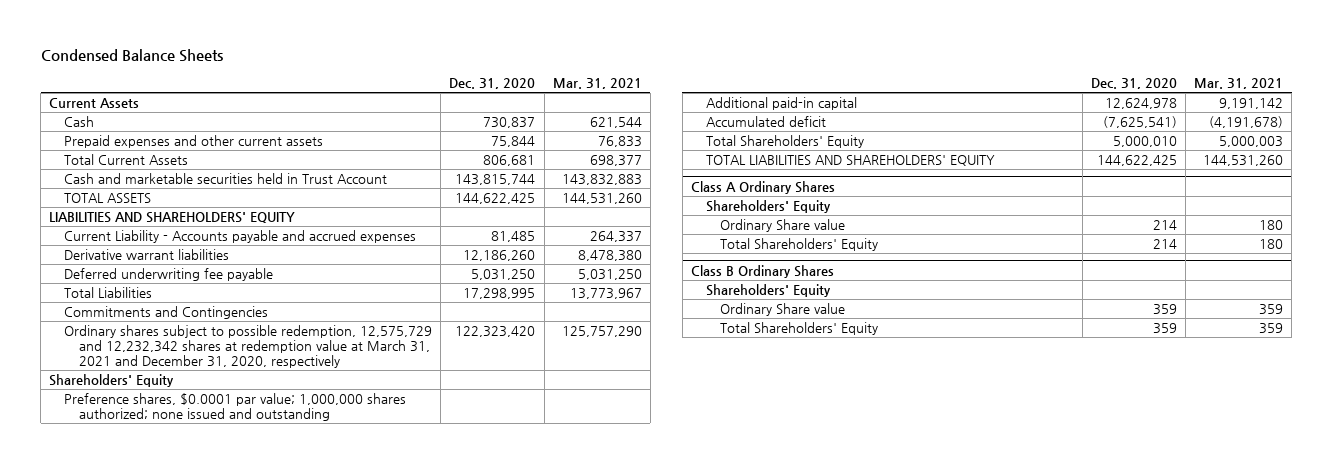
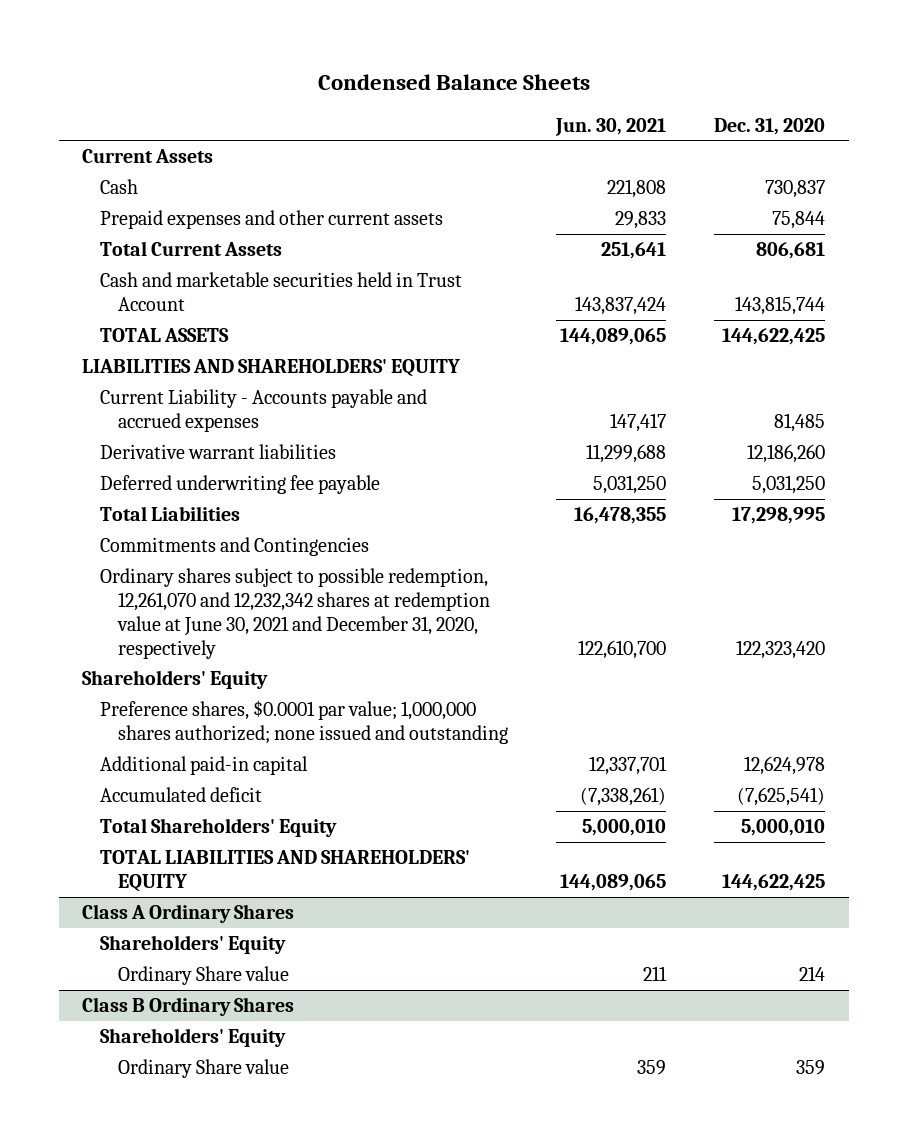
[552,78,642,90] Mar. 31, 2021 -> none
none -> [554,117,666,136] Jun. 30, 2021
[64,324,433,369] Ordinary shares subject to possible redemption, 12,575,729 and 12,232,342 shares at redemption value at March 31, 2021 and December 31, 2020, respectively -> [100,568,491,659] Ordinary shares subject to possible redemption, 12,261,070 and 12,232,342 shares at redemption value at June 30, 2021 and December 31, 2020, respectively
[720,237,879,251] Total Shareholders' Equity -> none
[720,321,879,335] Total Shareholders' Equity -> none

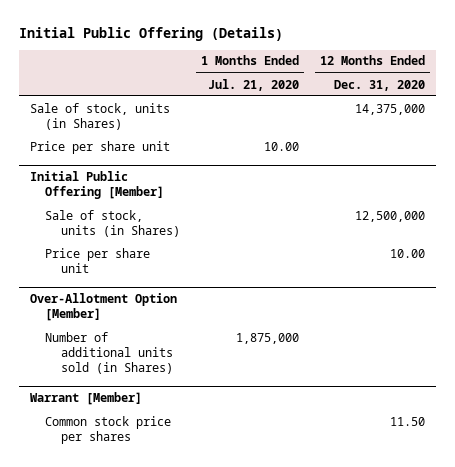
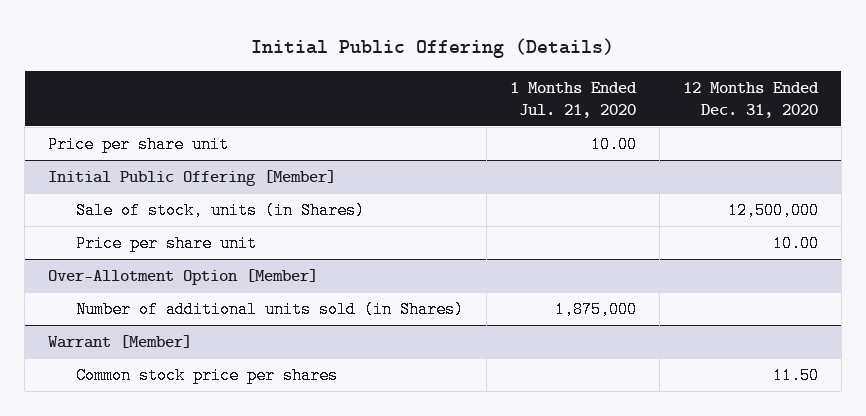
[29,102,170,130] Sale of stock, units (in Shares) -> none

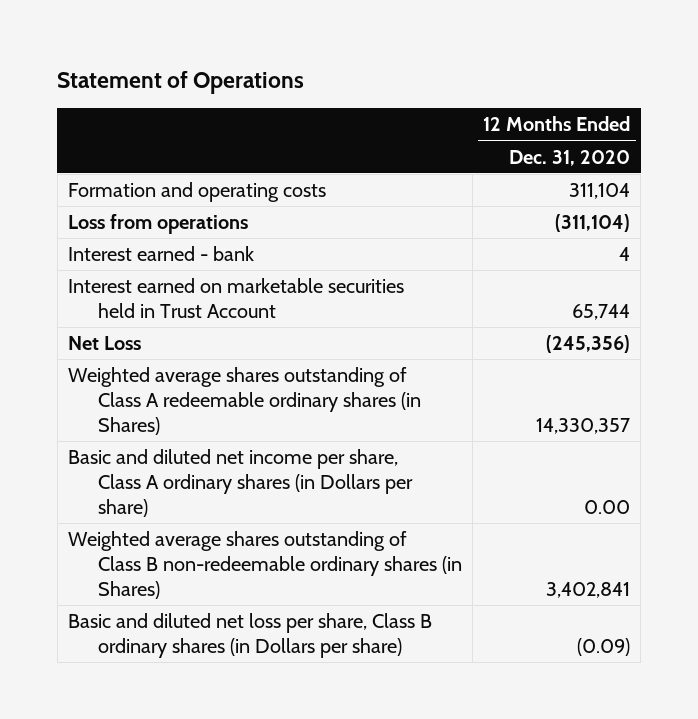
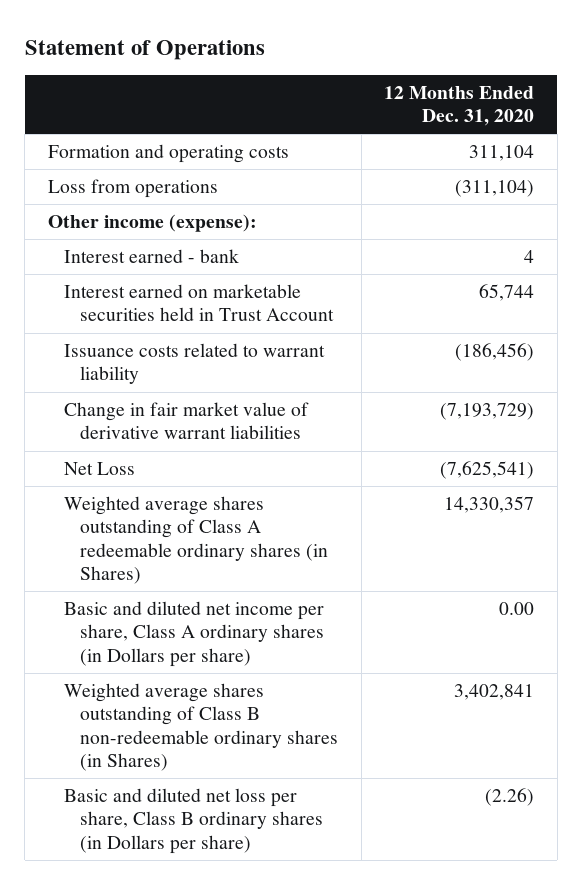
none -> [47,214,257,233] Other income (expense):
none -> [63,343,325,385] Issuance costs related to warrant liability
none -> [63,402,309,440] Change in fair market value of derivative warrant liabilities
[546,335,631,354] (245,356) -> [440,461,535,480] (7,625,541)
[577,638,631,657] (0.09) -> [485,788,535,807] (2.26)

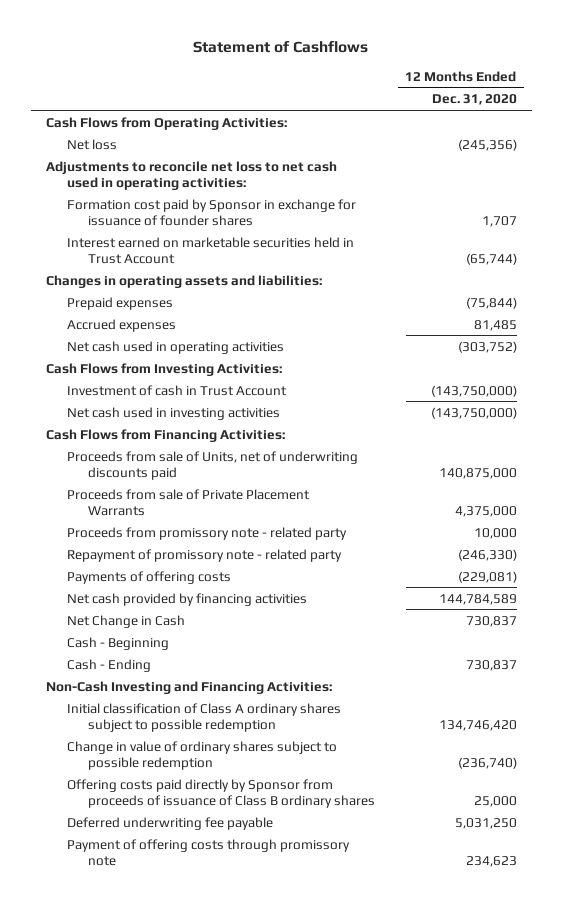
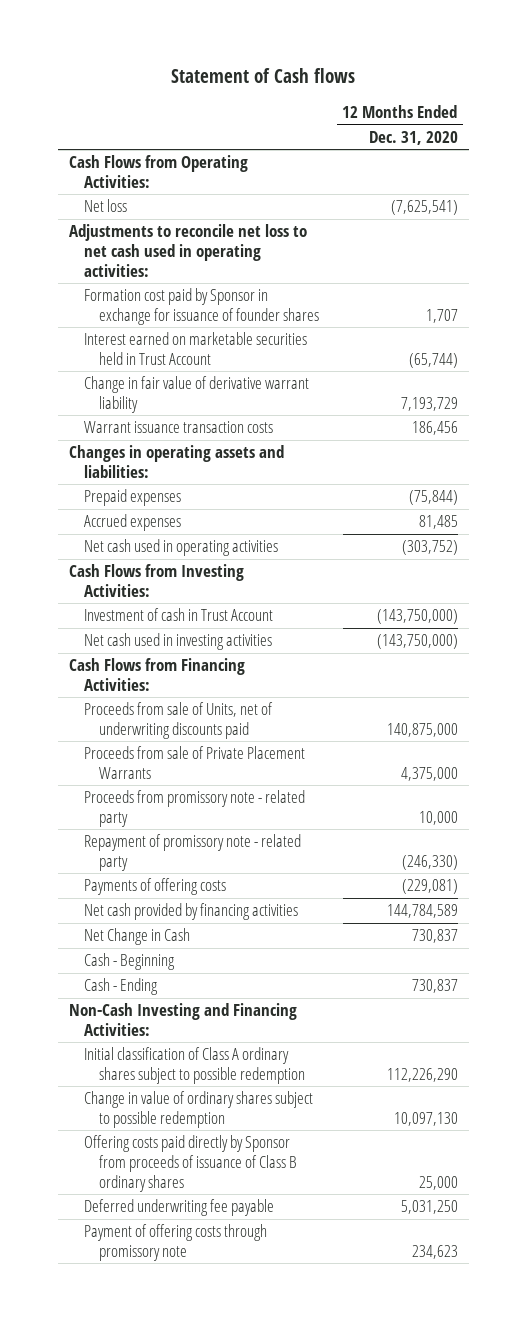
[193,40,369,53] Statement of Cashflows -> [171,68,356,84] Statement of Cash flows
[457,138,517,151] (245,356) -> [390,200,458,216] (7,625,541)
none -> [84,376,310,413] Change in fair value of derivative warrant liability
none -> [84,421,274,434] Warrant issuance transaction costs
[438,719,517,731] 134,746,420 -> [386,1067,458,1082] 112,226,290
[457,756,517,769] (236,740) -> [393,1111,458,1126] 10,097,130

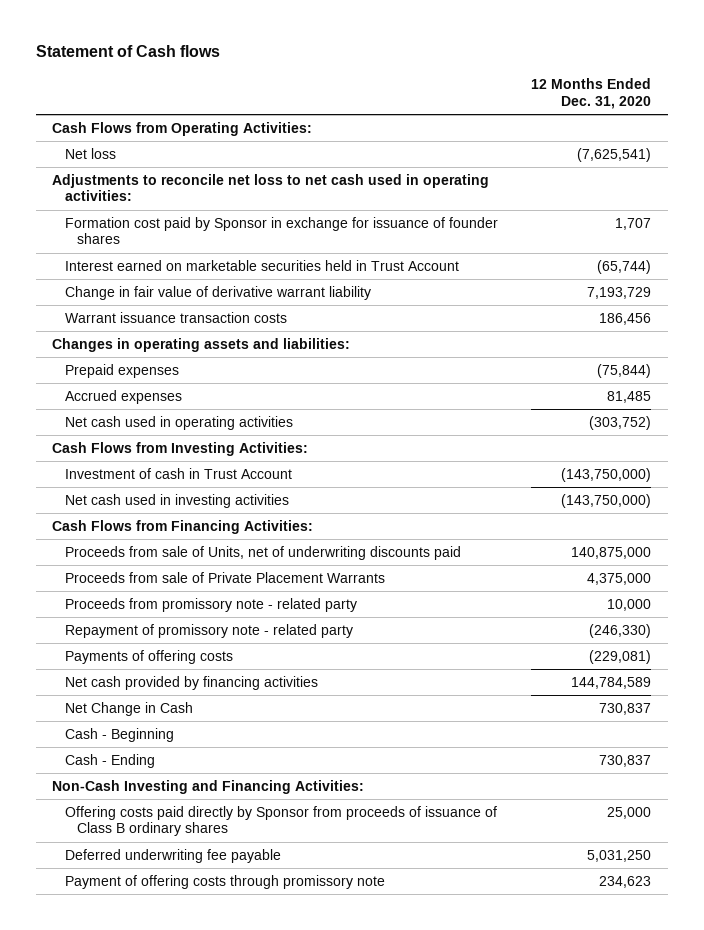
[84,1047,306,1084] Initial classification of Class A ordinary shares subject to possible redemption -> none
[84,1091,314,1128] Change in value of ordinary shares subject to possible redemption -> none

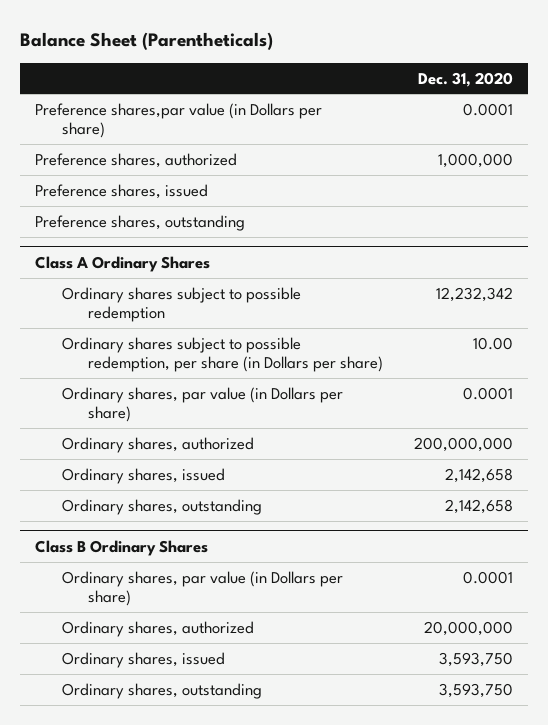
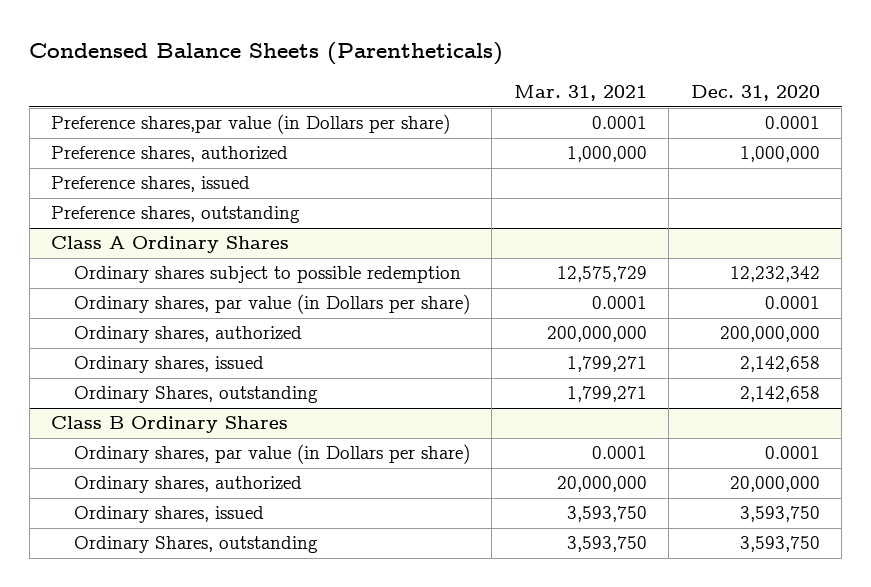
[20,32,274,51] Balance Sheet (Parentheticals) -> [29,42,504,66] Condensed Balance Sheets (Parentheticals)
none -> [513,85,647,102] Mar. 31, 2021
[61,336,384,373] Ordinary shares subject to possible redemption, per share (in Dollars per share) -> none
[61,498,262,515] Ordinary shares, outstanding -> [73,386,318,404] Ordinary Shares, outstanding
[61,682,262,699] Ordinary shares, outstanding -> [73,536,318,554] Ordinary Shares, outstanding

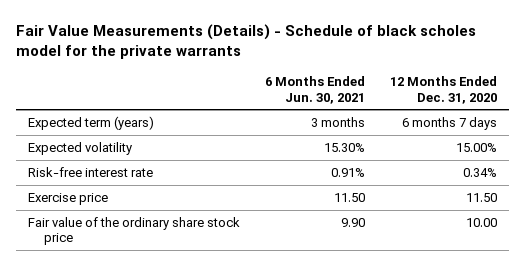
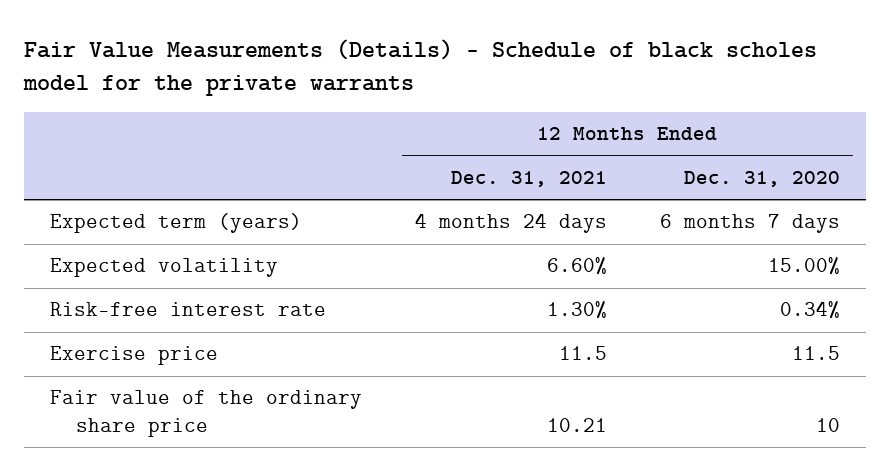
[265,76,366,104] 6 Months Ended Jun. 30, 2021 -> none
none -> [451,170,608,187] Dec. 31, 2021
[466,192,498,202] 11.50 -> [791,346,840,361] 11.5
[28,216,241,246] Fair value of the ordinary share stock price -> [50,390,363,437] Fair value of the ordinary share price
[466,217,498,227] 10.00 -> [815,417,840,432] 10

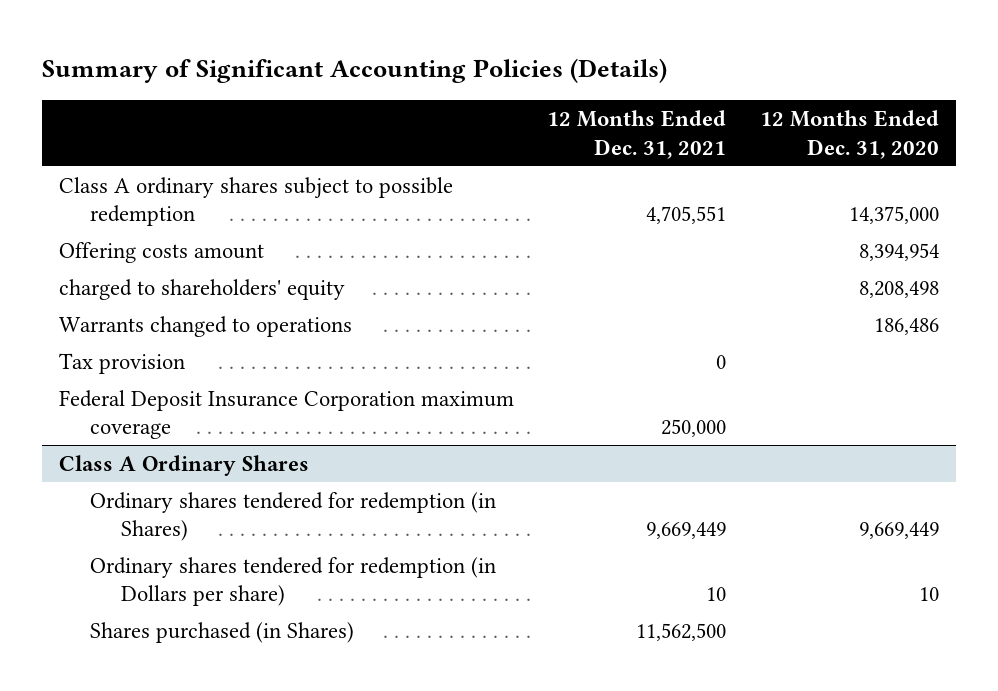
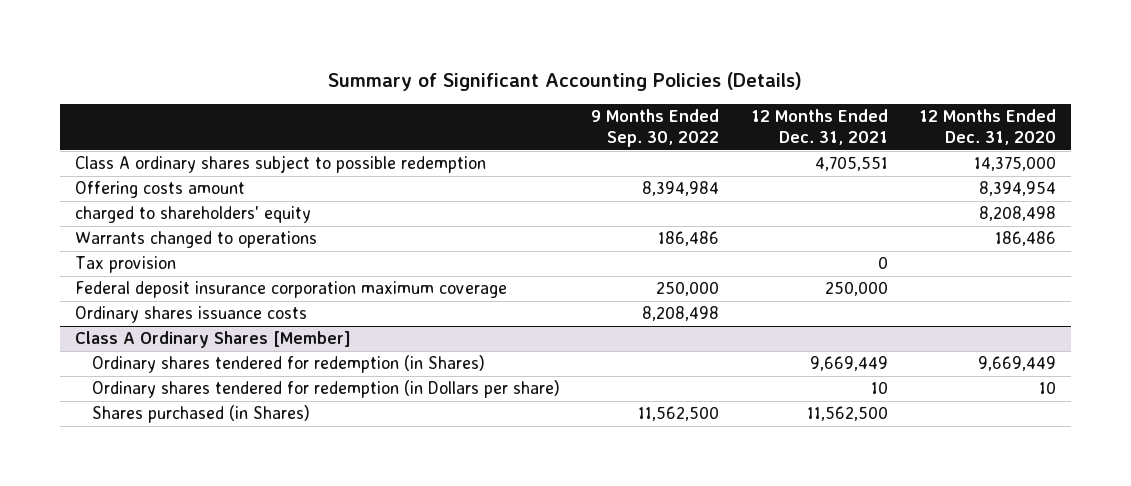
none -> [591,109,720,148] 9 Months Ended Sep. 30, 2022
[58,389,514,440] Federal Deposit Insurance Corporation maximum coverage -> [75,281,508,299] Federal deposit insurance corporation maximum coverage
none -> [75,306,308,324] Ordinary shares issuance costs
[58,454,309,476] Class A Ordinary Shares -> [75,331,352,349] Class A Ordinary Shares [Member]

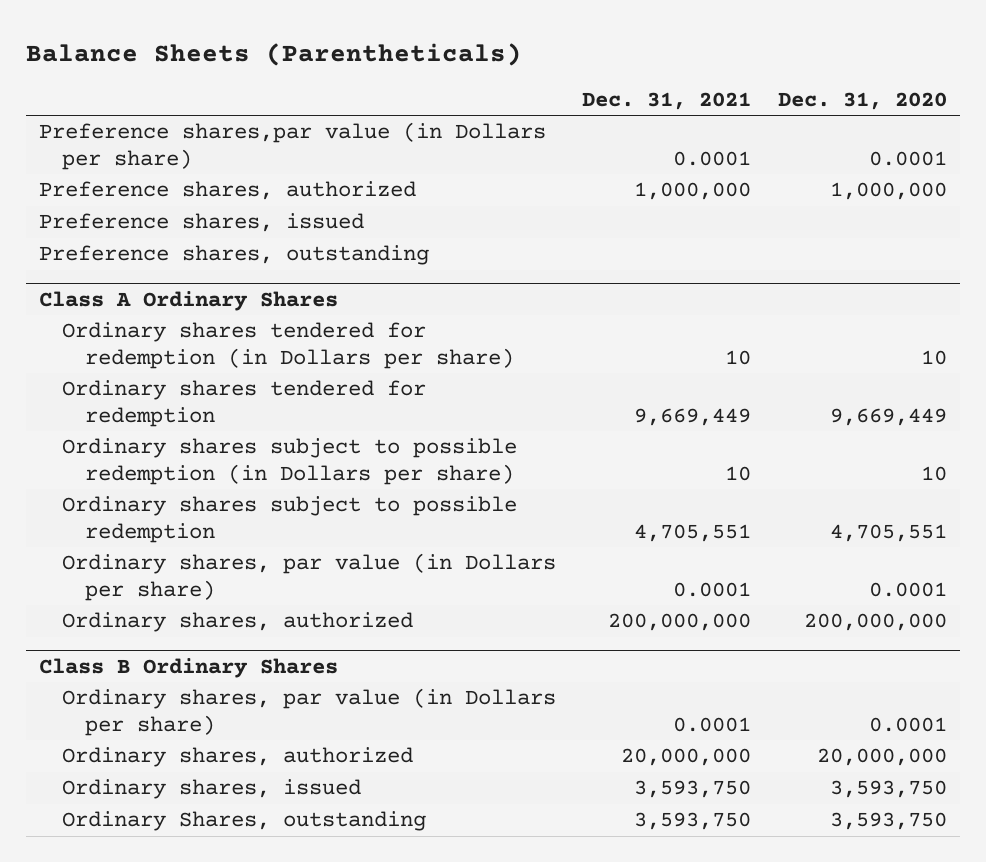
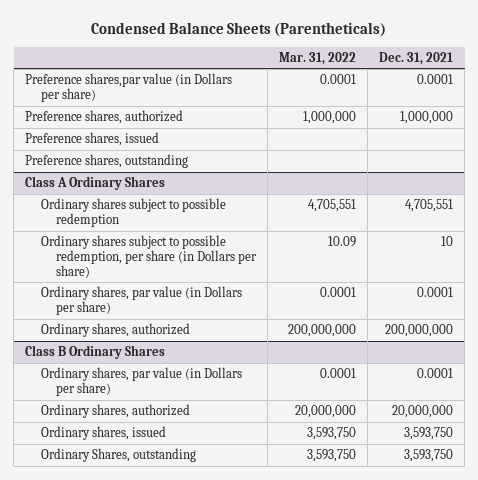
[26,42,523,66] Balance Sheets (Parentheticals) -> [91,21,387,37] Condensed Balance Sheets (Parentheticals)
[777,91,947,110] Dec. 31, 2020 -> none
none -> [279,51,357,65] Mar. 31, 2022
[61,322,514,369] Ordinary shares tendered for redemption (in Dollars per share) -> none
[61,380,426,427] Ordinary shares tendered for redemption -> none
[61,438,517,485] Ordinary shares subject to possible redemption (in Dollars per share) -> none
none -> [40,235,258,278] Ordinary shares subject to possible redemption, per share (in Dollars per share)

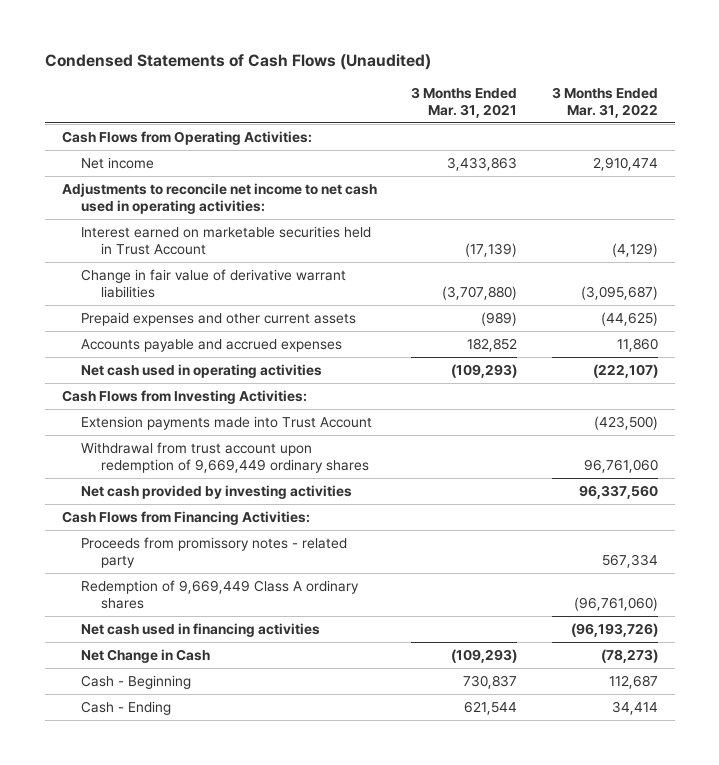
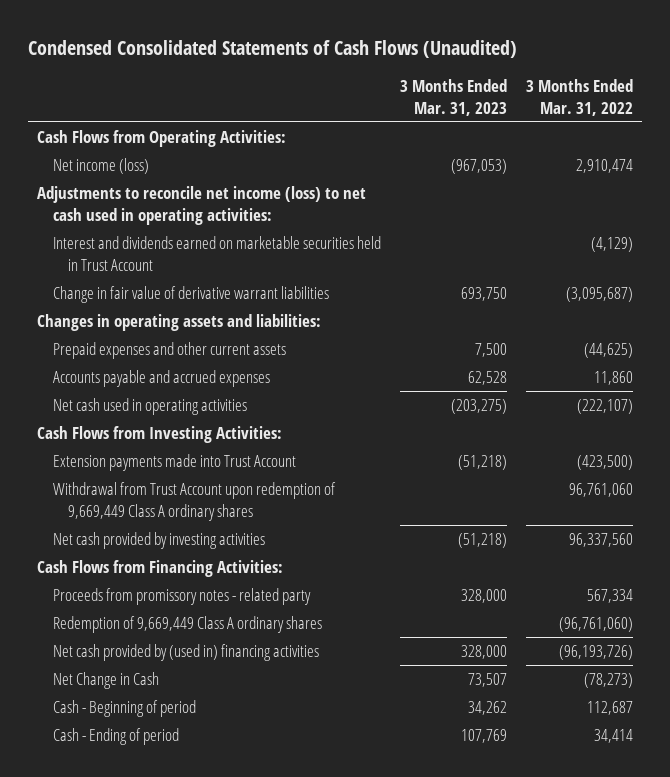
[44,54,431,71] Condensed Statements of Cash Flows (Unaudited) -> [27,39,517,58] Condensed Consolidated Statements of Cash Flows (Unaudited)
[411,86,518,118] 3 Months Ended Mar. 31, 2021 -> none
none -> [399,79,507,116] 3 Months Ended Mar. 31, 2023
[81,156,155,169] Net income -> [52,158,149,175] Net income (loss)
[61,182,377,214] Adjustments to reconcile net income to net cash used in operating activities: -> [37,186,367,225] Adjustments to reconcile net income (loss) to net cash used in operating activities:
[81,225,372,255] Interest earned on marketable securities held in Trust Account -> [52,236,381,271] Interest and dividends earned on marketable securities held in Trust Account
none -> [37,314,322,332] Changes in operating assets and liabilities:
[81,441,369,473] Withdrawal from trust account upon redemption of 9,669,449 ordinary shares -> [52,482,336,521] Withdrawal from Trust Account upon redemption of 9,669,449 Class A ordinary shares
[81,622,321,637] Net cash used in financing activities -> [52,644,319,662] Net cash provided by (used in) financing activities
[81,674,192,689] Cash - Beginning -> [52,700,196,718] Cash - Beginning of period
[81,700,172,715] Cash - Ending -> [52,728,179,746] Cash - Ending of period

